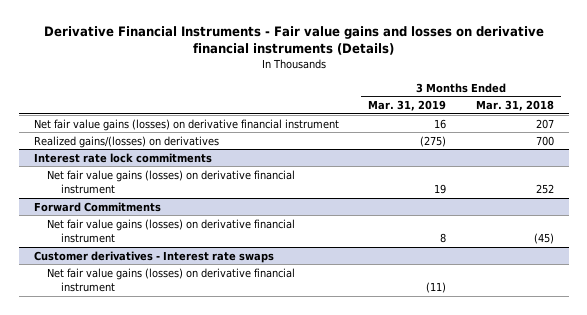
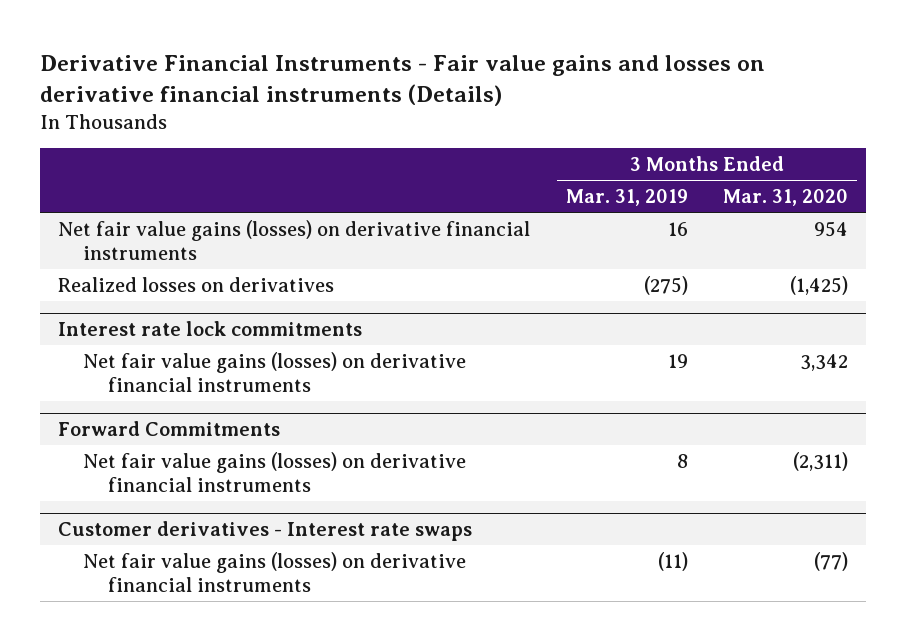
[475,100,554,112] Mar. 31, 2018 -> none
none -> [723,188,849,206] Mar. 31, 2020
[33,118,339,131] Net fair value gains (losses) on derivative financial instrument -> [58,219,531,261] Net fair value gains (losses) on derivative financial instruments
[33,135,219,148] Realized gains/(losses) on derivatives -> [58,276,335,292] Realized losses on derivatives
[47,169,296,194] Net fair value gains (losses) on derivative financial instrument -> [83,351,467,393] Net fair value gains (losses) on derivative financial instruments
[47,218,296,243] Net fair value gains (losses) on derivative financial instrument -> [83,451,467,493] Net fair value gains (losses) on derivative financial instruments
[47,267,296,292] Net fair value gains (losses) on derivative financial instrument -> [83,551,467,593] Net fair value gains (losses) on derivative financial instruments

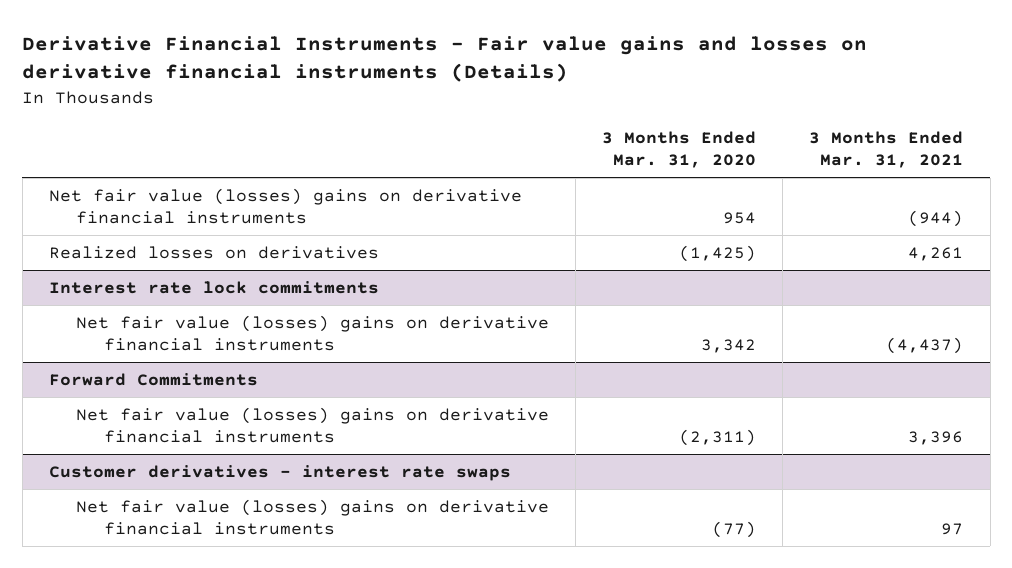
[565,188,688,206] Mar. 31, 2019 -> none
none -> [809,131,964,169] 3 Months Ended Mar. 31, 2021
[58,219,531,261] Net fair value gains (losses) on derivative financial instruments -> [48,187,522,224] Net fair value (losses) gains on derivative financial instruments
[83,351,467,393] Net fair value gains (losses) on derivative financial instruments -> [76,314,550,351] Net fair value (losses) gains on derivative financial instruments
[83,451,467,493] Net fair value gains (losses) on derivative financial instruments -> [76,406,550,443] Net fair value (losses) gains on derivative financial instruments
[58,520,473,541] Customer derivatives - Interest rate swaps -> [48,464,511,481] Customer derivatives - interest rate swaps
[83,551,467,593] Net fair value gains (losses) on derivative financial instruments -> [76,498,550,535] Net fair value (losses) gains on derivative financial instruments

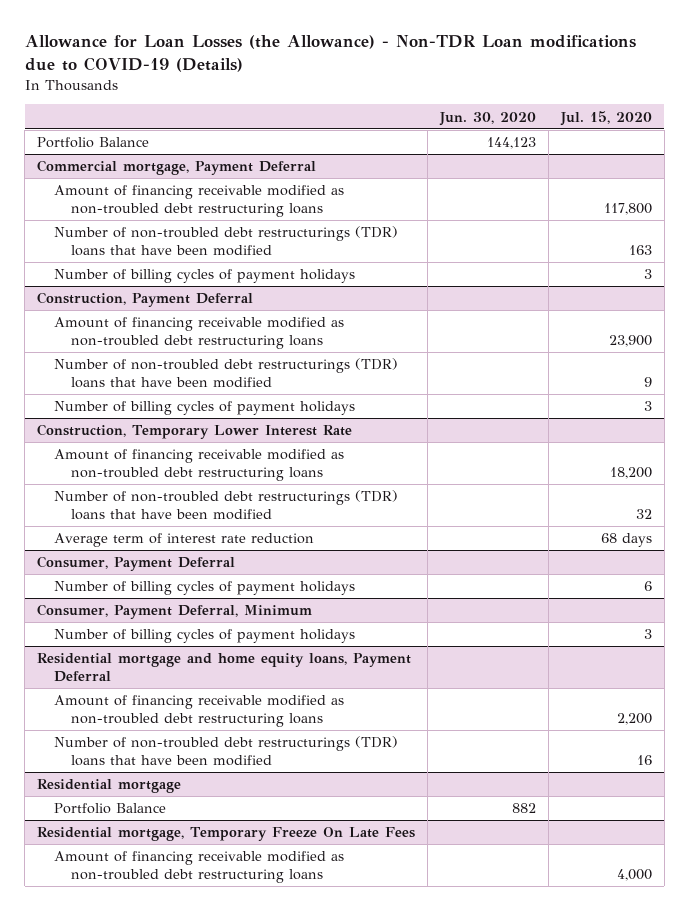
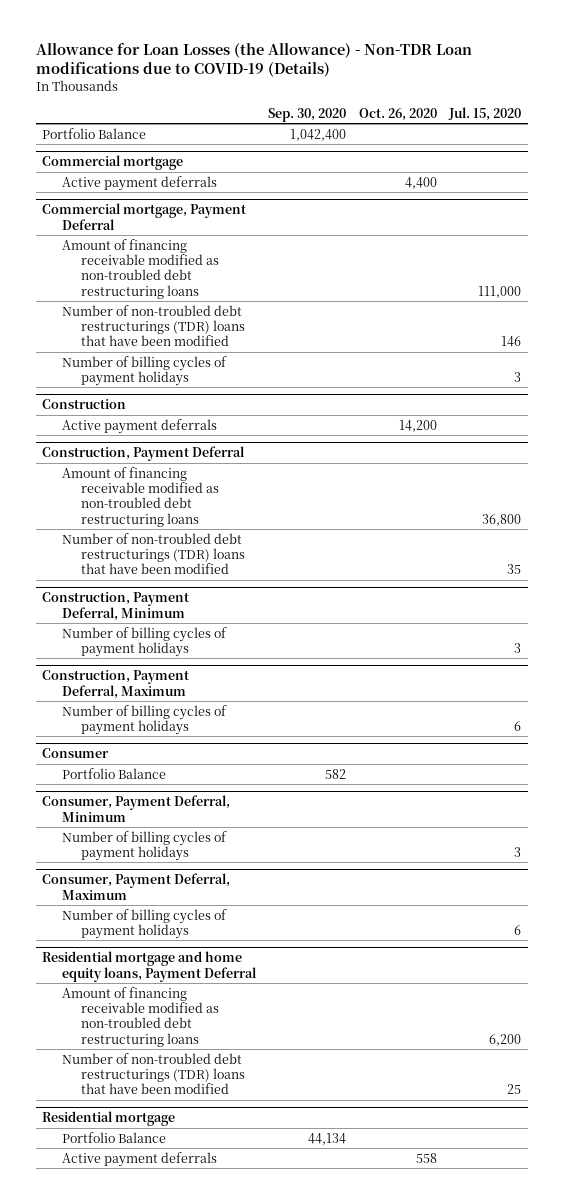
[438,111,536,126] Jun. 30, 2020 -> none
none -> [268,107,347,122] Sep. 30, 2020
none -> [358,107,437,121] Oct. 26, 2020
none -> [41,155,183,171] Commercial mortgage
none -> [61,175,217,191] Active payment deferrals
[603,202,652,215] 117,800 -> [478,285,522,298] 111,000
[628,244,652,255] 163 -> [501,336,522,348] 146
none -> [41,399,126,410] Construction
none -> [61,418,217,434] Active payment deferrals
[608,334,652,347] 23,900 -> [482,513,522,526] 36,800
[643,376,652,387] 9 -> [507,564,522,575] 35
none -> [41,592,189,621] Construction, Payment Deferral, Minimum
[36,424,352,440] Construction, Temporary Lower Interest Rate -> none
[53,449,344,481] Amount of financing receivable modified as non-troubled debt restructuring loans -> none
[53,490,398,520] Number of non-troubled debt restructurings (TDR) loans that have been modified -> none
[53,533,314,548] Average term of interest rate reduction -> none
[36,556,235,572] Consumer, Payment Deferral -> none
none -> [41,670,189,699] Construction, Payment Deferral, Maximum
none -> [41,748,109,759] Consumer
none -> [61,767,166,779] Portfolio Balance
none -> [41,873,230,900] Consumer, Payment Deferral, Maximum
none -> [61,908,227,939] Number of billing cycles of payment holidays
[616,712,652,725] 2,200 -> [489,1033,522,1046] 6,200
[636,754,652,765] 16 -> [507,1084,522,1095] 25
[36,827,415,842] Residential mortgage, Temporary Freeze On Late Fees -> none
[53,851,344,883] Amount of financing receivable modified as non-troubled debt restructuring loans -> none
none -> [61,1151,217,1167] Active payment deferrals

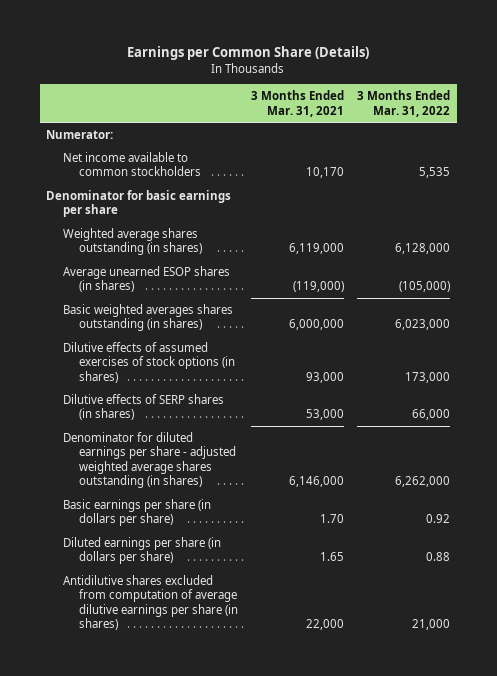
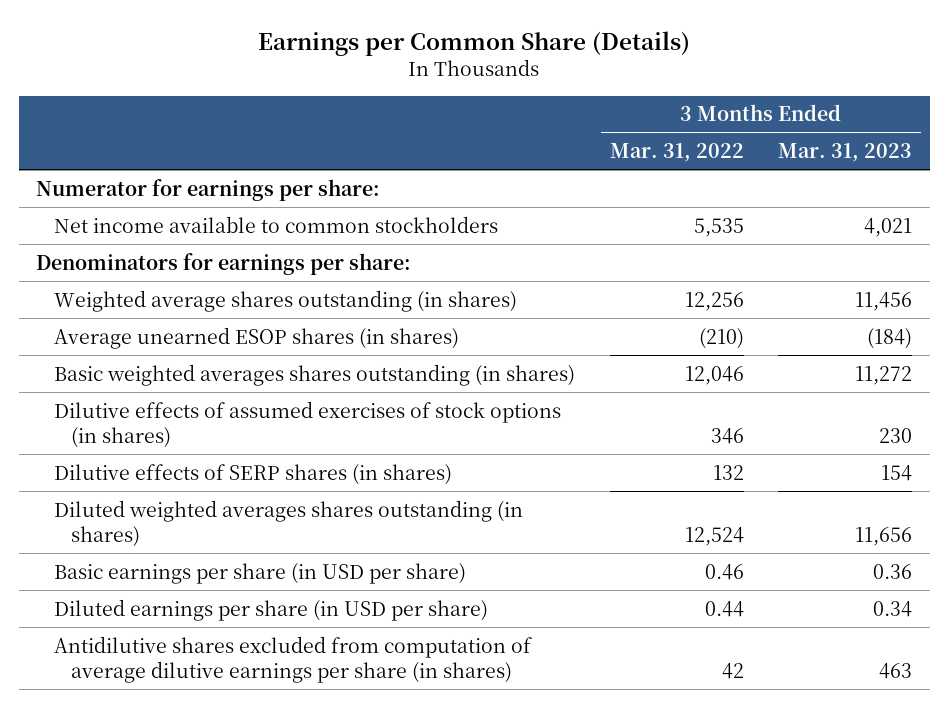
[250,89,344,117] 3 Months Ended Mar. 31, 2021 -> none
none -> [778,142,913,162] Mar. 31, 2023
[46,129,114,139] Numerator: -> [36,178,381,201] Numerator for earnings per share:
[46,189,232,218] Denominator for basic earnings per share -> [36,252,412,275] Denominators for earnings per share:
[395,243,451,255] 6,128,000 -> [684,291,744,311] 12,256
[399,281,451,293] (105,000) -> [698,327,744,349] (210)
[395,319,451,331] 6,023,000 -> [684,365,744,385] 12,046
[405,371,451,383] 173,000 -> [710,427,744,444] 346
[412,409,451,421] 66,000 -> [712,464,744,480] 132
[62,431,236,489] Denominator for diluted earnings per share - adjusted weighted average shares outstanding (in shares) -> [53,499,523,547] Diluted weighted averages shares outstanding (in shares)
[395,476,451,488] 6,262,000 -> [684,526,744,546] 12,524
[62,498,211,527] Basic earnings per share (in dollars per share) -> [53,562,466,584] Basic earnings per share (in USD per share)
[426,514,451,524] 0.92 -> [704,563,744,580] 0.46
[62,536,221,565] Diluted earnings per share (in dollars per share) -> [53,598,488,621] Diluted earnings per share (in USD per share)
[426,552,451,562] 0.88 -> [704,600,744,617] 0.44
[412,619,451,631] 21,000 -> [721,662,744,679] 42

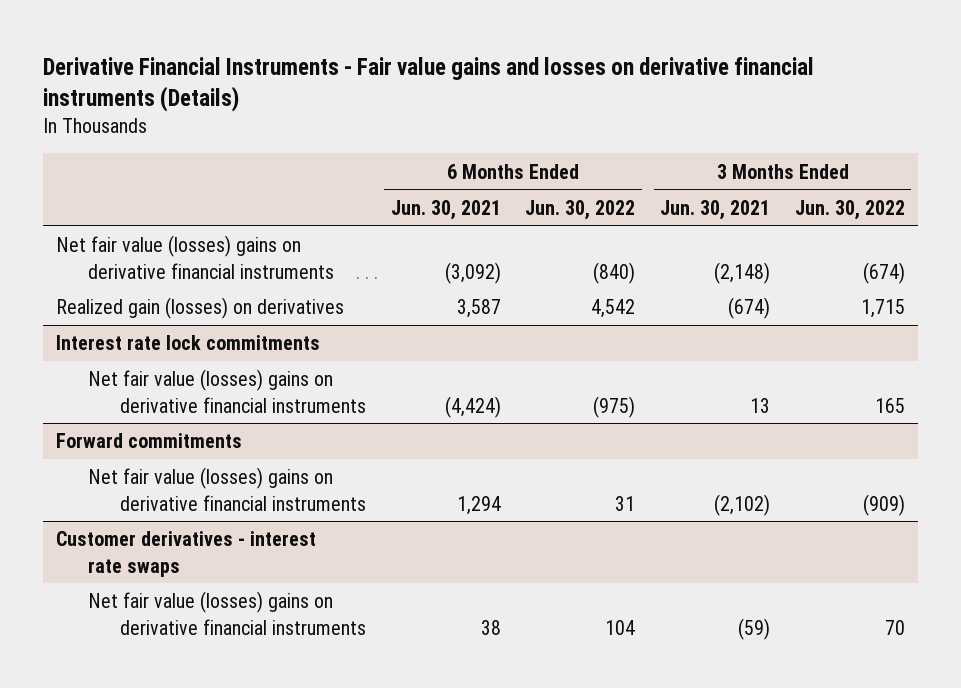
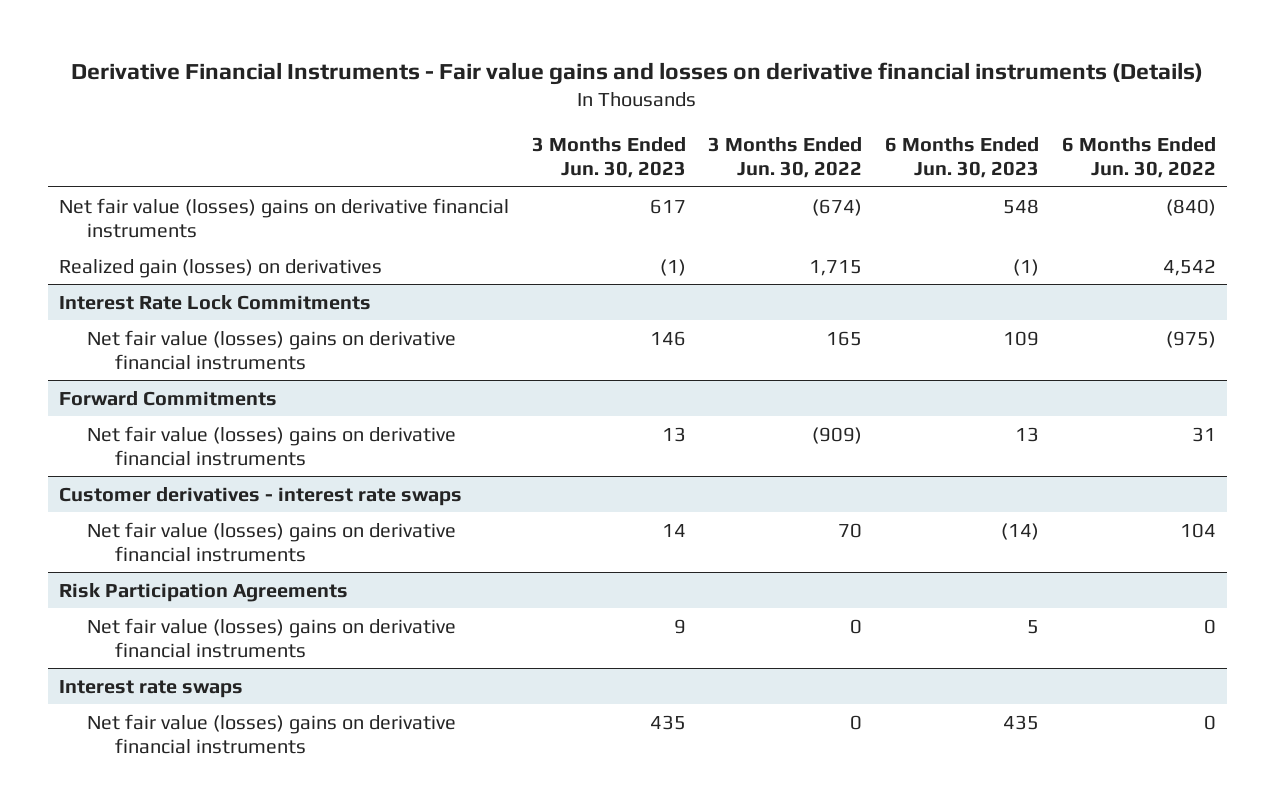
[390,200,501,221] Jun. 30, 2021 -> none
[660,200,771,221] Jun. 30, 2021 -> none
none -> [531,137,686,179] 3 Months Ended Jun. 30, 2023
none -> [885,137,1040,179] 6 Months Ended Jun. 30, 2023
[55,335,320,351] Interest rate lock commitments -> [59,294,372,310] Interest Rate Lock Commitments
[55,433,242,449] Forward commitments -> [59,390,278,406] Forward Commitments
none -> [59,582,349,602] Risk Participation Agreements
none -> [87,617,457,658] Net fair value (losses) gains on derivative financial instruments
none -> [59,679,244,698] Interest rate swaps
none -> [87,713,457,754] Net fair value (losses) gains on derivative financial instruments

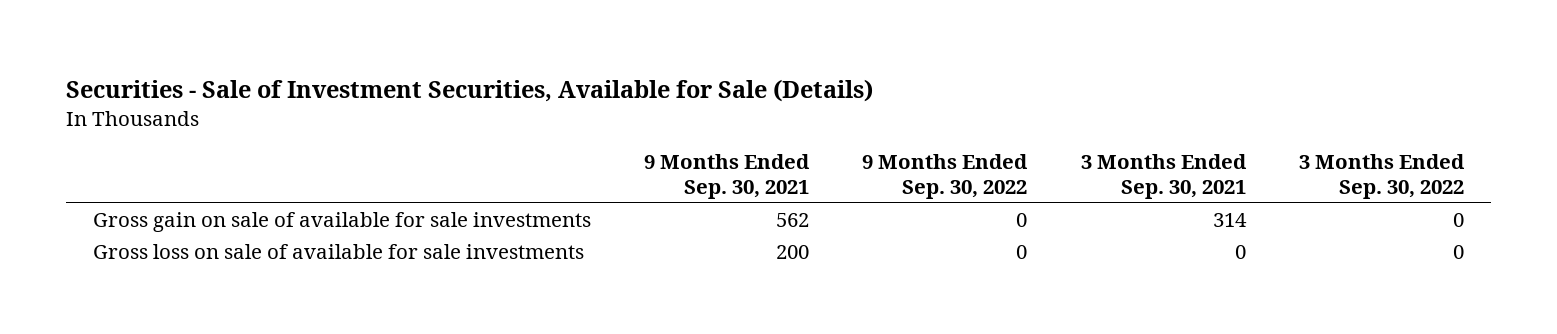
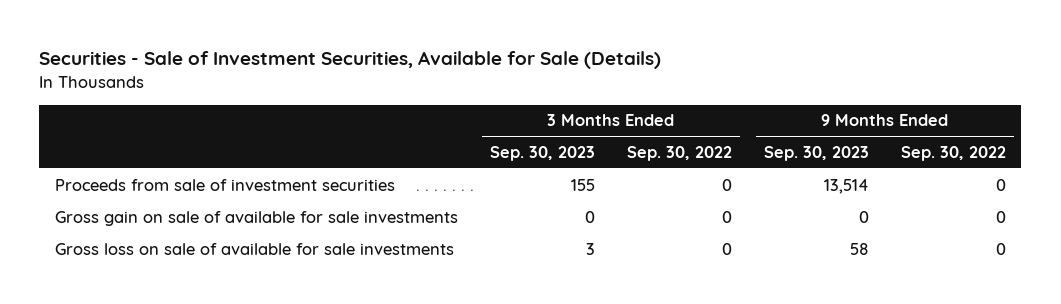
[643,154,810,200] 9 Months Ended Sep. 30, 2021 -> none
[1080,154,1247,200] 3 Months Ended Sep. 30, 2021 -> none
none -> [490,146,596,162] Sep. 30, 2023
none -> [763,146,869,162] Sep. 30, 2023
none -> [55,178,396,191] Proceeds from sale of investment securities

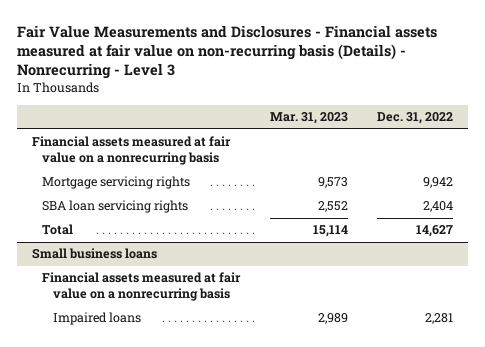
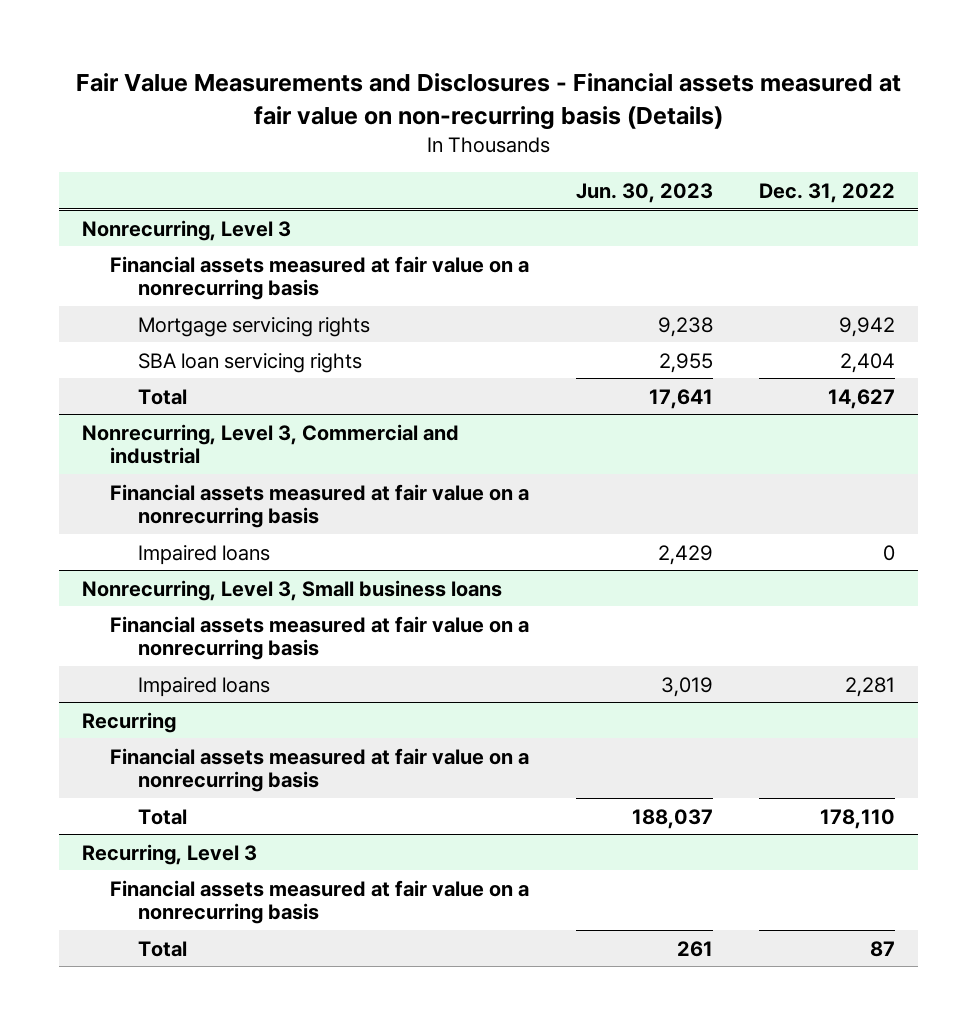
[17,24,438,80] Fair Value Measurements and Disclosures - Financial assets measured at fair value on non-recurring basis (Details) - Nonrecurring - Level 3 -> [75,73,901,130] Fair Value Measurements and Disclosures - Financial assets measured at fair value on non-recurring basis (Details)
[269,112,348,125] Mar. 31, 2023 -> none
none -> [575,182,713,203] Jun. 30, 2023
none -> [82,219,292,241] Nonrecurring, Level 3
[31,248,157,260] Small business loans -> none
none -> [82,423,460,465] Nonrecurring, Level 3, Commercial and industrial
none -> [138,544,271,565] Impaired loans
none -> [82,579,503,601] Nonrecurring, Level 3, Small business loans
none -> [110,615,530,661] Financial assets measured at fair value on a nonrecurring basis
none -> [82,711,177,733] Recurring
none -> [110,747,530,793] Financial assets measured at fair value on a nonrecurring basis
none -> [138,808,188,825] Total
none -> [82,843,258,865] Recurring, Level 3
none -> [110,879,530,925] Financial assets measured at fair value on a nonrecurring basis
none -> [138,940,188,957] Total

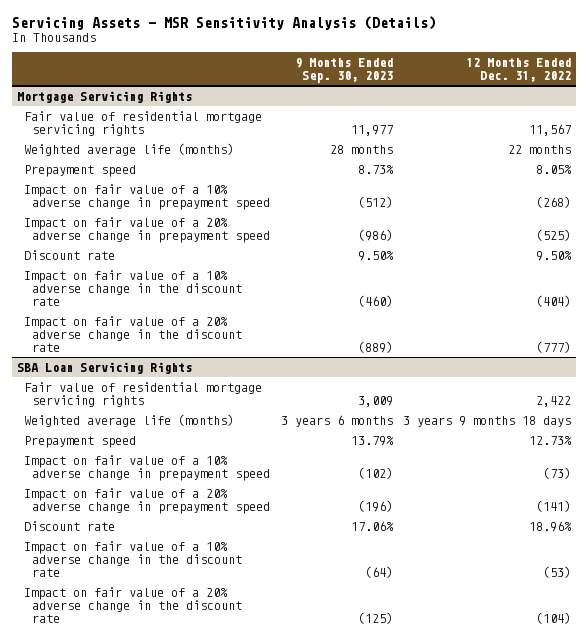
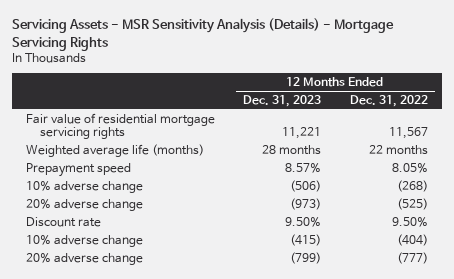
[11,15,436,30] Servicing Assets - MSR Sensitivity Analysis (Details) -> [12,18,395,51] Servicing Assets - MSR Sensitivity Analysis (Details) - Mortgage Servicing Rights
[294,58,393,84] 9 Months Ended Sep. 30, 2023 -> none
none -> [243,95,322,108] Dec. 31, 2023
[16,90,192,103] Mortgage Servicing Rights -> none
[24,183,271,210] Impact on fair value of a 10% adverse change in prepayment speed -> [26,180,144,193] 10% adverse change
[24,216,271,243] Impact on fair value of a 20% adverse change in prepayment speed -> [26,198,144,211] 20% adverse change
[16,361,192,374] SBA Loan Servicing Rights -> none
[24,381,263,407] Fair value of residential mortgage servicing rights -> none
[24,413,235,427] Weighted average life (months) -> none
[24,435,137,448] Prepayment speed -> none
[24,454,271,481] Impact on fair value of a 10% adverse change in prepayment speed -> none
[24,487,271,514] Impact on fair value of a 20% adverse change in prepayment speed -> none
[24,520,116,531] Discount rate -> none
[24,540,243,578] Impact on fair value of a 10% adverse change in the discount rate -> none
[24,586,243,624] Impact on fair value of a 20% adverse change in the discount rate -> none
[24,269,243,307] Impact on fair value of a 10% adverse change in the discount rate -> [26,234,144,247] 10% adverse change
[24,315,243,353] Impact on fair value of a 20% adverse change in the discount rate -> [26,252,144,265] 20% adverse change

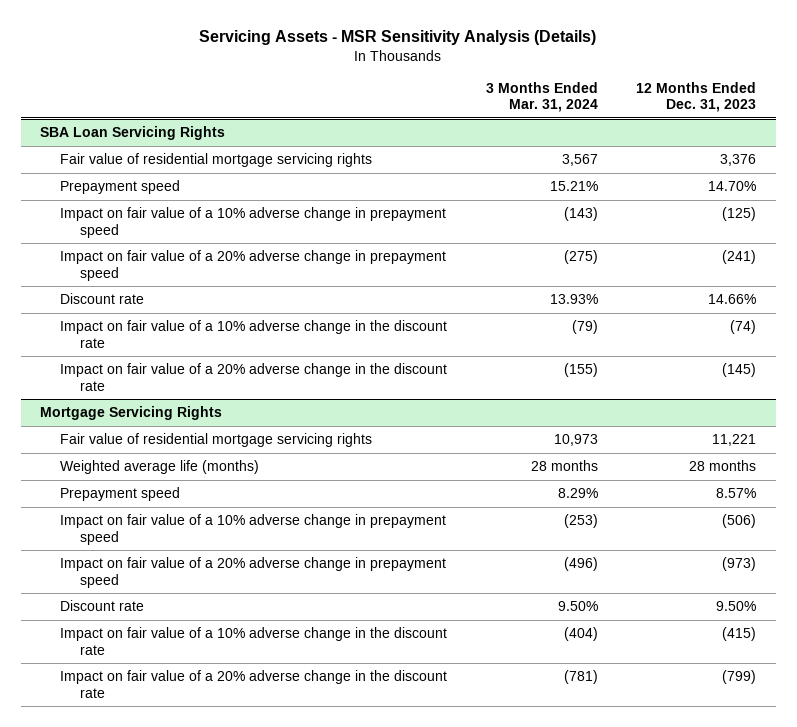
[12,18,395,51] Servicing Assets - MSR Sensitivity Analysis (Details) - Mortgage Servicing Rights -> [199,30,597,46] Servicing Assets - MSR Sensitivity Analysis (Details)
[349,95,428,108] Dec. 31, 2022 -> none
none -> [485,81,598,113] 3 Months Ended Mar. 31, 2024
none -> [40,126,226,141] SBA Loan Servicing Rights
none -> [60,153,373,168] Fair value of residential mortgage servicing rights
none -> [60,180,181,195] Prepayment speed
none -> [60,207,447,238] Impact on fair value of a 10% adverse change in prepayment speed
none -> [60,250,447,281] Impact on fair value of a 20% adverse change in prepayment speed
none -> [60,293,145,305] Discount rate
none -> [60,320,448,348] Impact on fair value of a 10% adverse change in the discount rate
none -> [60,363,448,391] Impact on fair value of a 20% adverse change in the discount rate
none -> [40,406,223,421] Mortgage Servicing Rights
[26,180,144,193] 10% adverse change -> [60,514,447,545] Impact on fair value of a 10% adverse change in prepayment speed
[26,198,144,211] 20% adverse change -> [60,557,447,588] Impact on fair value of a 20% adverse change in prepayment speed
[26,234,144,247] 10% adverse change -> [60,627,448,655] Impact on fair value of a 10% adverse change in the discount rate
[26,252,144,265] 20% adverse change -> [60,670,448,698] Impact on fair value of a 20% adverse change in the discount rate

